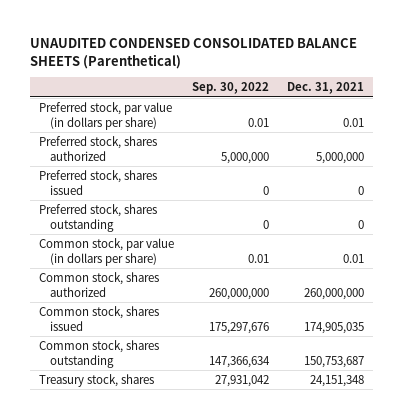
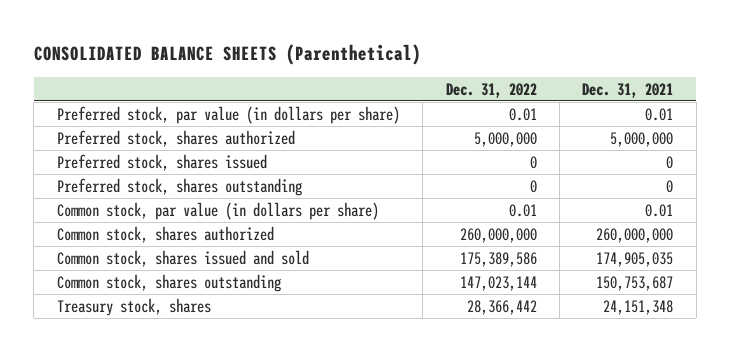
[30,37,358,69] UNAUDITED CONDENSED CONSOLIDATED BALANCE SHEETS (Parenthetical) -> [33,43,421,65] CONSOLIDATED BALANCE SHEETS (Parenthetical)
[192,82,270,95] Sep. 30, 2022 -> none
none -> [445,82,537,98] Dec. 31, 2022
[39,305,160,331] Common stock, shares issued -> [56,250,309,268] Common stock, shares issued and sold

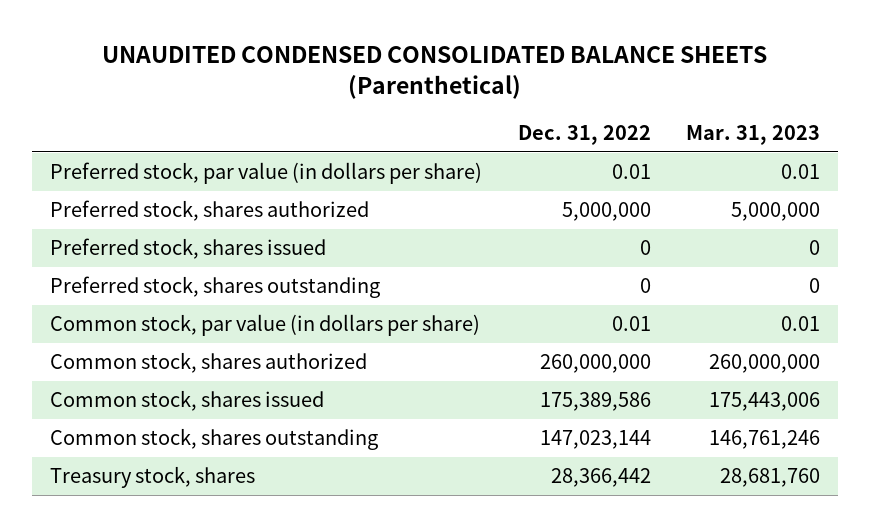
[33,43,421,65] CONSOLIDATED BALANCE SHEETS (Parenthetical) -> [102,45,768,99] UNAUDITED CONDENSED CONSOLIDATED BALANCE SHEETS (Parenthetical)
[582,82,674,98] Dec. 31, 2021 -> none
none -> [686,125,821,146] Mar. 31, 2023
[56,250,309,268] Common stock, shares issued and sold -> [49,390,324,412] Common stock, shares issued

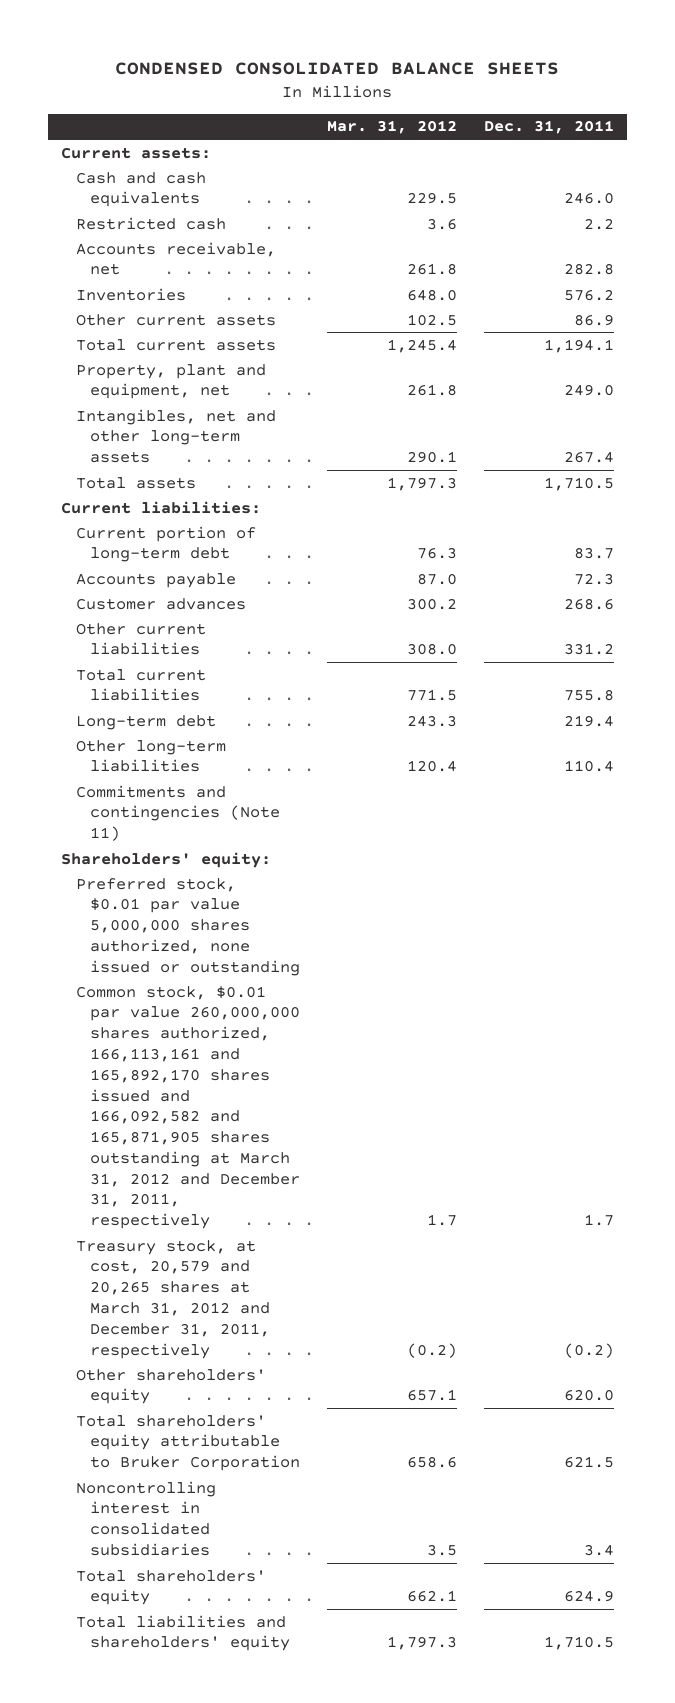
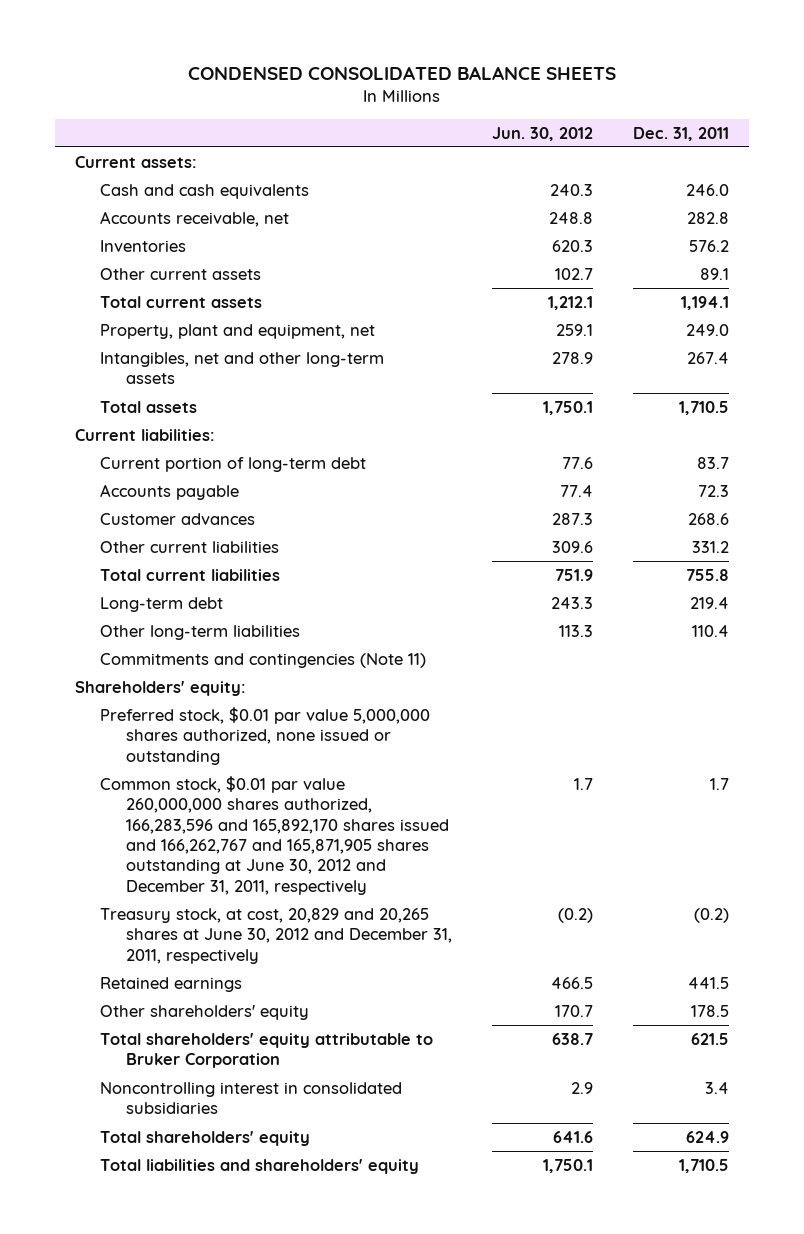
[326,120,457,135] Mar. 31, 2012 -> none
none -> [492,126,594,141] Jun. 30, 2012
[75,216,226,230] Restricted cash -> none
[573,313,614,326] 86.9 -> [700,267,730,280] 89.1
[75,985,301,1230] Common stock, $0.01 par value 260,000,000 shares authorized, 166,113,161 and 165,892,170 shares issued and 166,092,582 and 165,871,905 shares outstanding at March 31, 2012 and December 31, 2011, respectively -> [100,775,449,895] Common stock, $0.01 par value 260,000,000 shares authorized, 166,283,596 and 165,892,170 shares issued and 166,262,767 and 165,871,905 shares outstanding at June 30, 2012 and December 31, 2011, respectively
[75,1239,271,1359] Treasury stock, at cost, 20,579 and 20,265 shares at March 31, 2012 and December 31, 2011, respectively -> [100,907,452,964] Treasury stock, at cost, 20,829 and 20,265 shares at June 30, 2012 and December 31, 2011, respectively
none -> [100,976,243,992] Retained earnings
[563,1389,614,1402] 620.0 -> [691,1004,730,1017] 178.5

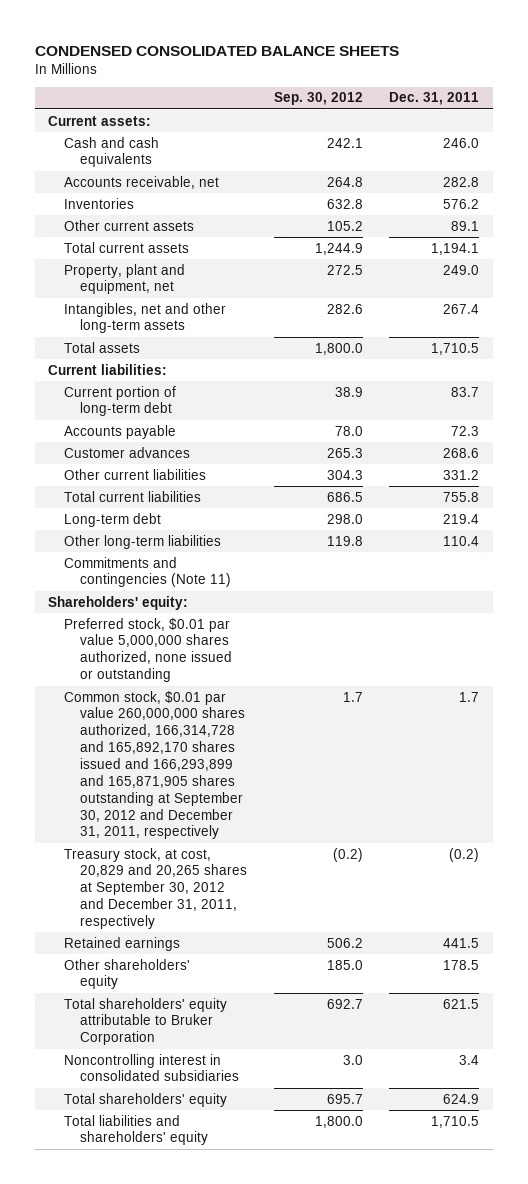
[492,126,594,141] Jun. 30, 2012 -> none
none -> [273,92,363,106] Sep. 30, 2012
[100,775,449,895] Common stock, $0.01 par value 260,000,000 shares authorized, 166,283,596 and 165,892,170 shares issued and 166,262,767 and 165,871,905 shares outstanding at June 30, 2012 and December 31, 2011, respectively -> [64,690,245,840] Common stock, $0.01 par value 260,000,000 shares authorized, 166,314,728 and 165,892,170 shares issued and 166,293,899 and 165,871,905 shares outstanding at September 30, 2012 and December 31, 2011, respectively
[100,907,452,964] Treasury stock, at cost, 20,829 and 20,265 shares at June 30, 2012 and December 31, 2011, respectively -> [64,847,247,930] Treasury stock, at cost, 20,829 and 20,265 shares at September 30, 2012 and December 31, 2011, respectively

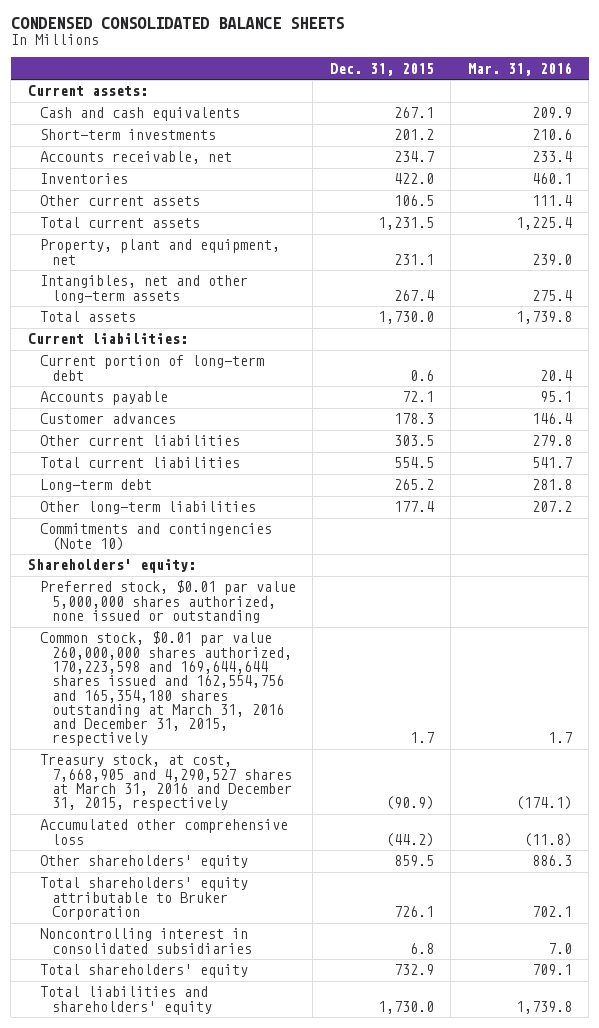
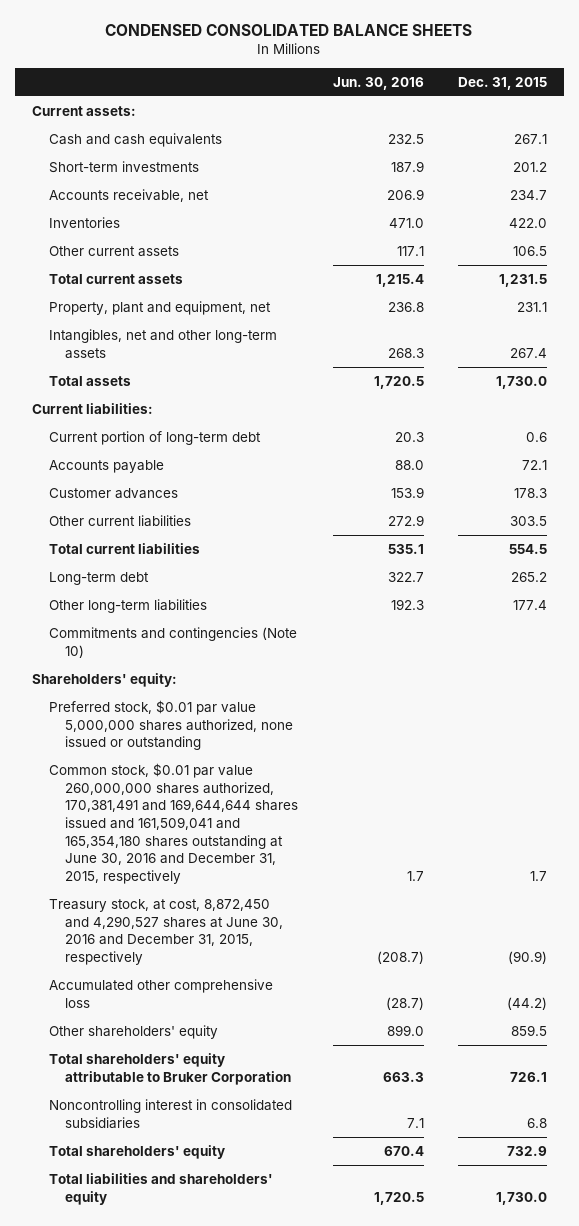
[467,61,572,76] Mar. 31, 2016 -> none
none -> [332,76,424,90] Jun. 30, 2016
[39,631,292,747] Common stock, $0.01 par value 260,000,000 shares authorized, 170,223,598 and 169,644,644 shares issued and 162,554,756 and 165,354,180 shares outstanding at March 31, 2016 and December 31, 2015, respectively -> [48,763,299,884] Common stock, $0.01 par value 260,000,000 shares authorized, 170,381,491 and 169,644,644 shares issued and 161,509,041 and 165,354,180 shares outstanding at June 30, 2016 and December 31, 2015, respectively
[39,754,292,812] Treasury stock, at cost, 7,668,905 and 4,290,527 shares at March 31, 2016 and December 31, 2015, respectively -> [48,899,284,965] Treasury stock, at cost, 8,872,450 and 4,290,527 shares at June 30, 2016 and December 31, 2015, respectively

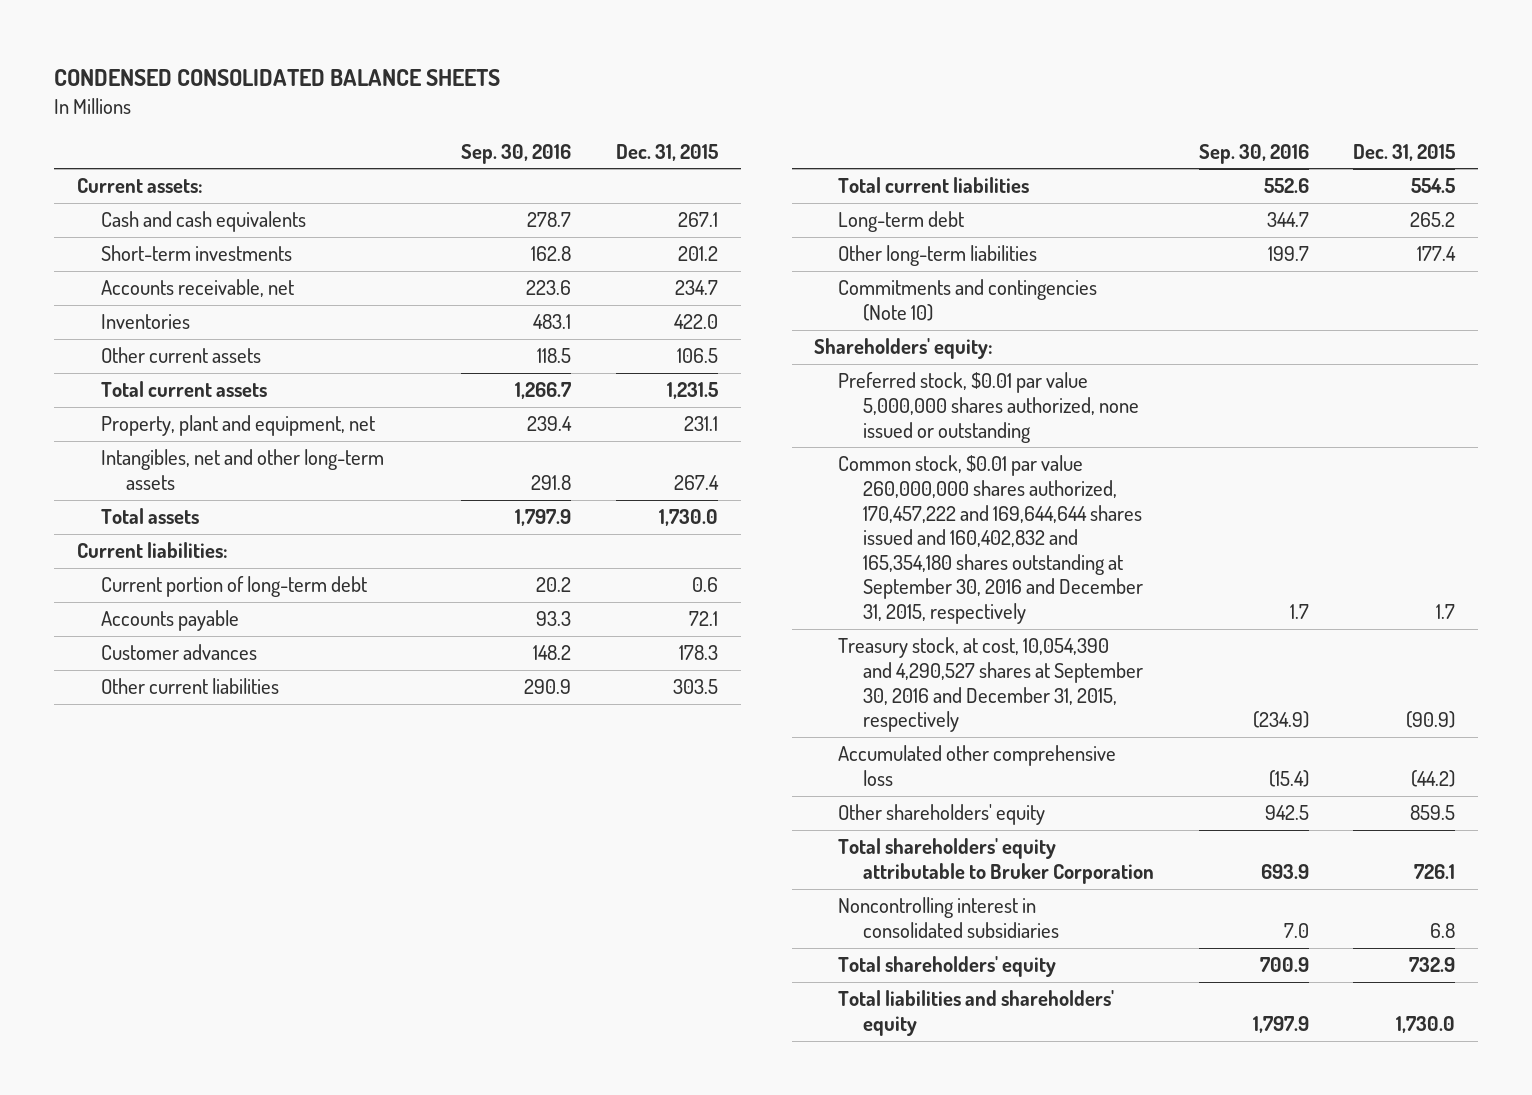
[332,76,424,90] Jun. 30, 2016 -> none
none -> [461,143,572,164] Sep. 30, 2016
[48,763,299,884] Common stock, $0.01 par value 260,000,000 shares authorized, 170,381,491 and 169,644,644 shares issued and 161,509,041 and 165,354,180 shares outstanding at June 30, 2016 and December 31, 2015, respectively -> [838,455,1143,625] Common stock, $0.01 par value 260,000,000 shares authorized, 170,457,222 and 169,644,644 shares issued and 160,402,832 and 165,354,180 shares outstanding at September 30, 2016 and December 31, 2015, respectively
[48,899,284,965] Treasury stock, at cost, 8,872,450 and 4,290,527 shares at June 30, 2016 and December 31, 2015, respectively -> [838,637,1143,733] Treasury stock, at cost, 10,054,390 and 4,290,527 shares at September 30, 2016 and December 31, 2015, respectively

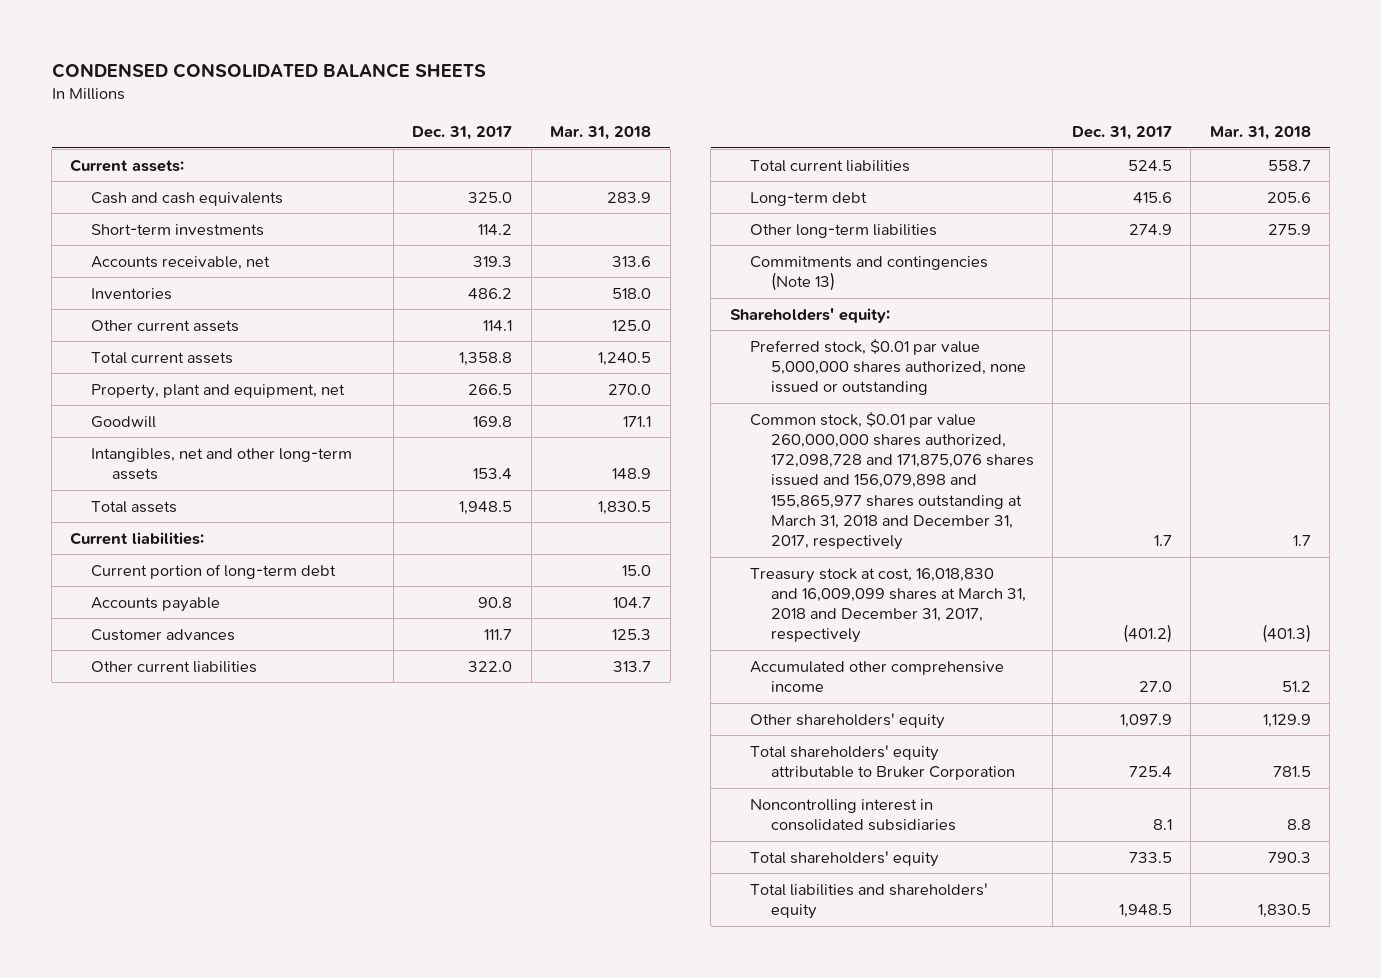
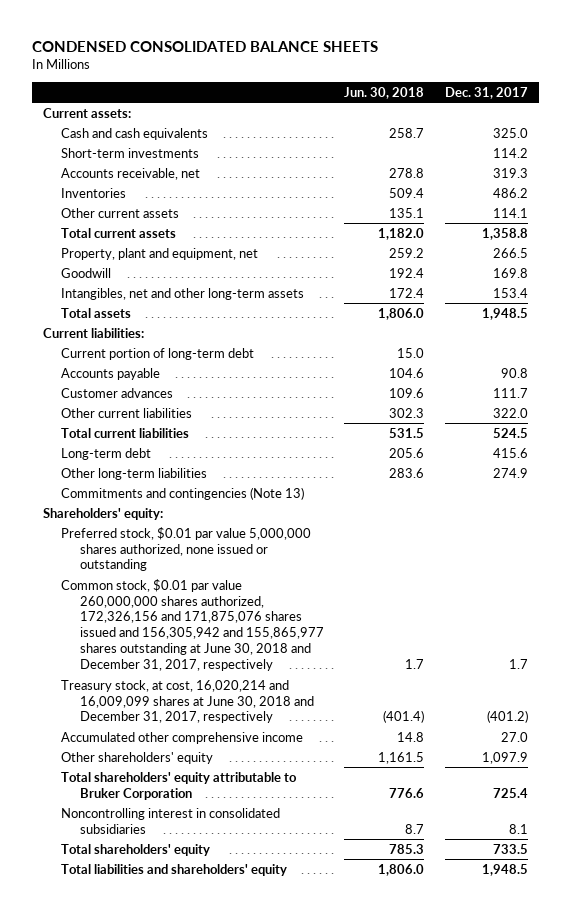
[550,125,652,140] Mar. 31, 2018 -> none
none -> [344,86,425,99] Jun. 30, 2018
[750,411,1035,551] Common stock, $0.01 par value 260,000,000 shares authorized, 172,098,728 and 171,875,076 shares issued and 156,079,898 and 155,865,977 shares outstanding at March 31, 2018 and December 31, 2017, respectively -> [61,578,324,672] Common stock, $0.01 par value 260,000,000 shares authorized, 172,326,156 and 171,875,076 shares issued and 156,305,942 and 155,865,977 shares outstanding at June 30, 2018 and December 31, 2017, respectively
[750,567,1027,644] Treasury stock at cost, 16,018,830 and 16,009,099 shares at March 31, 2018 and December 31, 2017, respectively -> [61,679,314,724] Treasury stock, at cost, 16,020,214 and 16,009,099 shares at June 30, 2018 and December 31, 2017, respectively

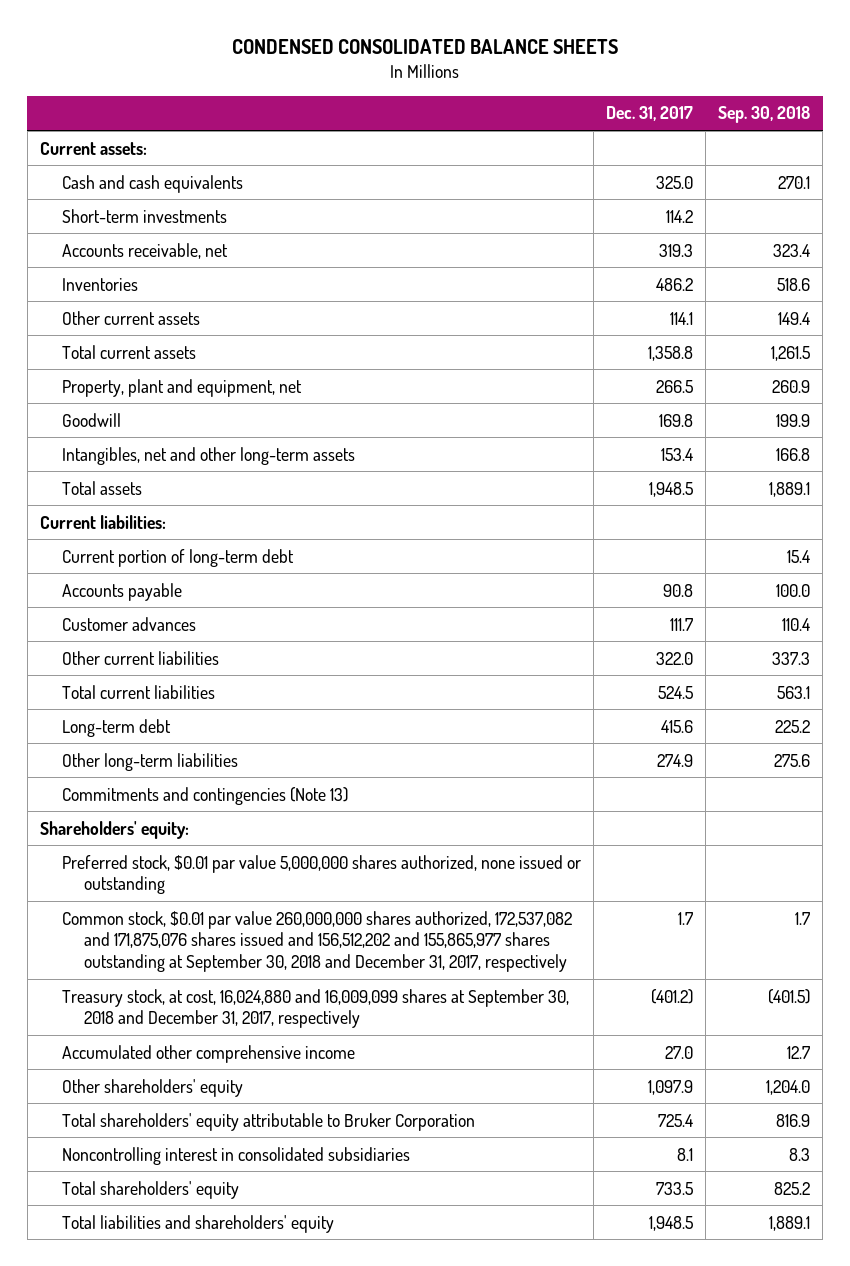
[344,86,425,99] Jun. 30, 2018 -> none
none -> [718,106,811,124] Sep. 30, 2018
[61,578,324,672] Common stock, $0.01 par value 260,000,000 shares authorized, 172,326,156 and 171,875,076 shares issued and 156,305,942 and 155,865,977 shares outstanding at June 30, 2018 and December 31, 2017, respectively -> [61,910,572,973] Common stock, $0.01 par value 260,000,000 shares authorized, 172,537,082 and 171,875,076 shares issued and 156,512,202 and 155,865,977 shares outstanding at September 30, 2018 and December 31, 2017, respectively
[61,679,314,724] Treasury stock, at cost, 16,020,214 and 16,009,099 shares at June 30, 2018 and December 31, 2017, respectively -> [61,988,569,1029] Treasury stock, at cost, 16,024,880 and 16,009,099 shares at September 30, 2018 and December 31, 2017, respectively

